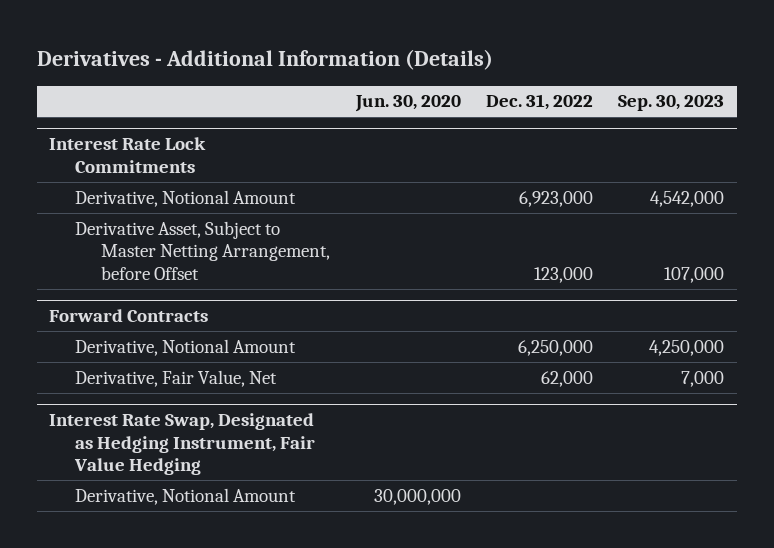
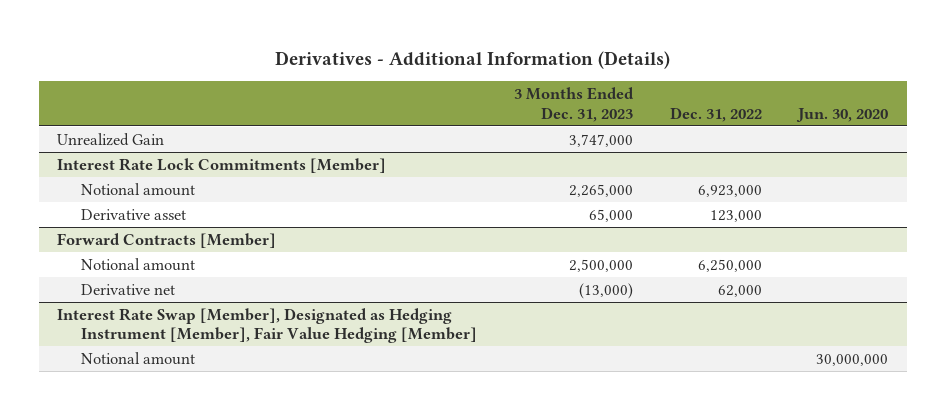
[618,95,725,112] Sep. 30, 2023 -> none
none -> [513,87,634,122] 3 Months Ended Dec. 31, 2023
none -> [57,132,165,146] Unrealized Gain
[49,137,207,173] Interest Rate Lock Commitments -> [57,157,387,173] Interest Rate Lock Commitments [Member]
[75,189,297,207] Derivative, Notional Amount -> [81,182,196,196] Notional amount
[75,220,331,281] Derivative Asset, Subject to Master Netting Arrangement, before Offset -> [81,208,187,220] Derivative asset
[49,309,209,323] Forward Contracts -> [57,232,277,248] Forward Contracts [Member]
[75,338,297,356] Derivative, Notional Amount -> [81,257,196,271] Notional amount
[75,369,278,387] Derivative, Fair Value, Net -> [81,283,176,295] Derivative net
[49,413,316,476] Interest Rate Swap, Designated as Hedging Instrument, Fair Value Hedging -> [57,307,478,344] Interest Rate Swap [Member], Designated as Hedging Instrument [Member], Fair Value Hedging [Member]
[75,487,297,505] Derivative, Notional Amount -> [81,351,196,365] Notional amount

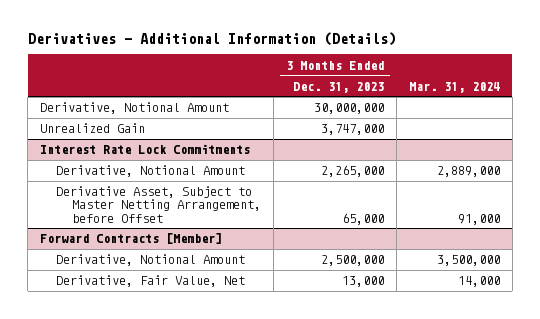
[669,106,762,122] Dec. 31, 2022 -> none
[796,107,889,122] Jun. 30, 2020 -> none
none -> [408,81,500,93] Mar. 31, 2024
none -> [40,102,230,115] Derivative, Notional Amount
[57,157,387,173] Interest Rate Lock Commitments [Member] -> [40,144,251,155] Interest Rate Lock Commitments
[81,182,196,196] Notional amount -> [56,165,246,178] Derivative, Notional Amount
[81,208,187,220] Derivative asset -> [56,186,262,223] Derivative Asset, Subject to Master Netting Arrangement, before Offset
[57,307,478,344] Interest Rate Swap [Member], Designated as Hedging Instrument [Member], Fair Value Hedging [Member] -> none
[81,351,196,365] Notional amount -> none
[81,257,196,271] Notional amount -> [56,254,246,267] Derivative, Notional Amount
[81,283,176,295] Derivative net -> [56,275,246,288] Derivative, Fair Value, Net
[578,282,633,299] (13,000) -> [342,276,385,288] 13,000

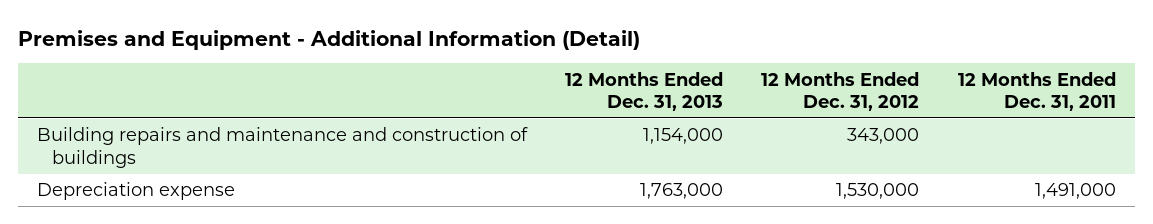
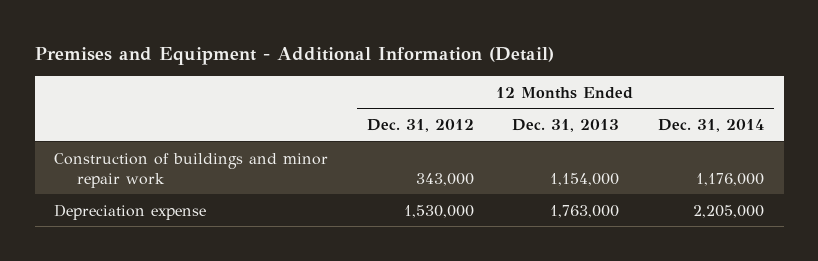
[957,71,1116,112] 12 Months Ended Dec. 31, 2011 -> none
none -> [658,119,765,133] Dec. 31, 2014
[36,127,528,168] Building repairs and maintenance and construction of buildings -> [53,152,328,188] Construction of buildings and minor repair work

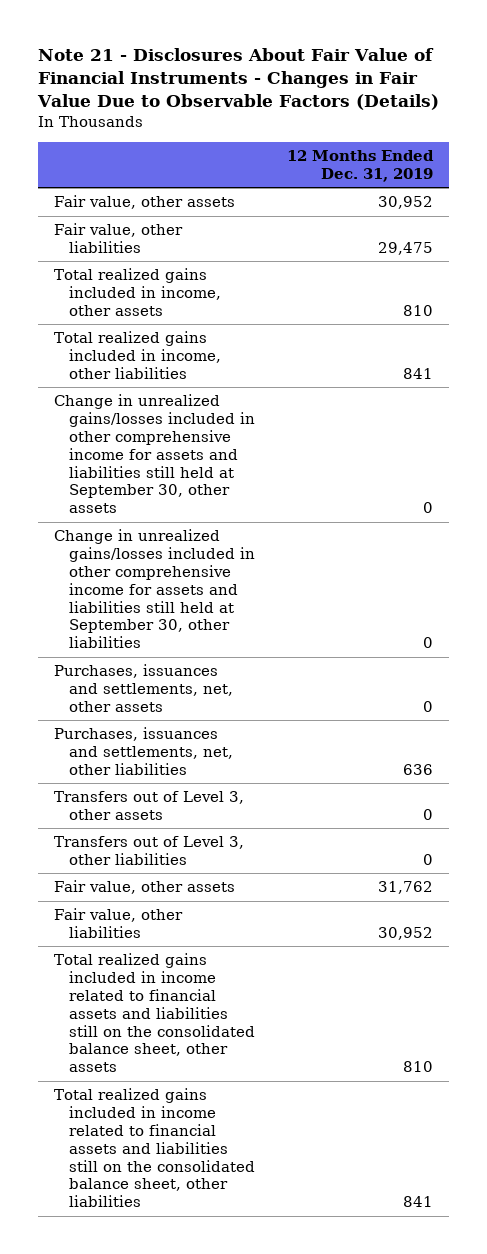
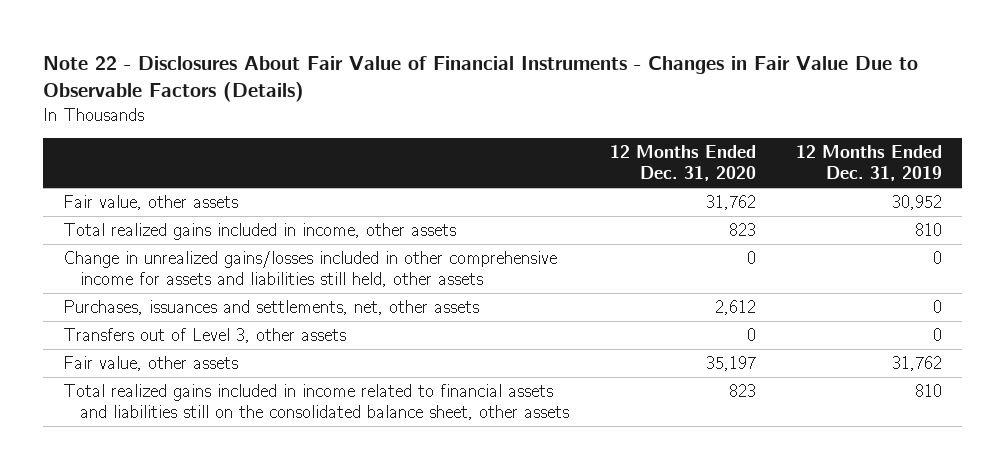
[36,47,439,111] Note 21 - Disclosures About Fair Value of Financial Instruments - Changes in Fair Value Due to Observable Factors (Details) -> [42,56,918,103] Note 22 - Disclosures About Fair Value of Financial Instruments - Changes in Fair Value Due to Observable Factors (Details)
none -> [609,144,756,182] 12 Months Ended Dec. 31, 2020
[53,223,183,254] Fair value, other liabilities -> none
[53,331,222,379] Total realized gains included in income, other liabilities -> none
[53,529,256,649] Change in unrealized gains/losses included in other comprehensive income for assets and liabilities still held at September 30, other liabilities -> none
[53,394,256,514] Change in unrealized gains/losses included in other comprehensive income for assets and liabilities still held at September 30, other assets -> [63,250,558,288] Change in unrealized gains/losses included in other comprehensive income for assets and liabilities still held, other assets
[53,727,234,775] Purchases, issuances and settlements, net, other liabilities -> none
[53,836,244,866] Transfers out of Level 3, other liabilities -> none
[53,908,183,939] Fair value, other liabilities -> none
[53,1088,256,1208] Total realized gains included in income related to financial assets and liabilities still on the consolidated balance sheet, other liabilities -> none

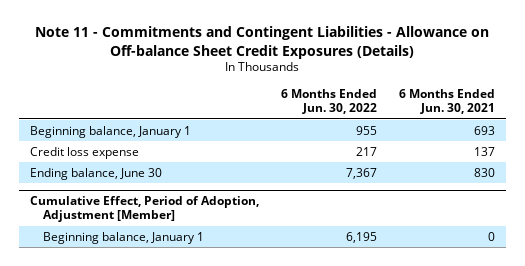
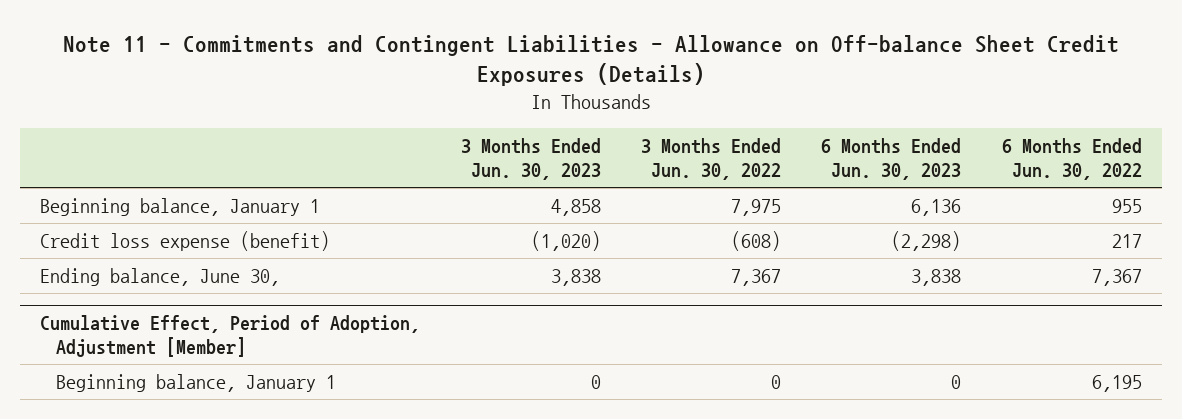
[398,89,495,115] 6 Months Ended Jun. 30, 2021 -> none
none -> [460,137,601,181] 3 Months Ended Jun. 30, 2023
none -> [641,137,782,181] 3 Months Ended Jun. 30, 2022
none -> [821,137,962,181] 6 Months Ended Jun. 30, 2023
[29,146,139,159] Credit loss expense -> [40,230,331,251] Credit loss expense (benefit)
[29,167,162,180] Ending balance, June 30 -> [40,267,281,286] Ending balance, June 30,

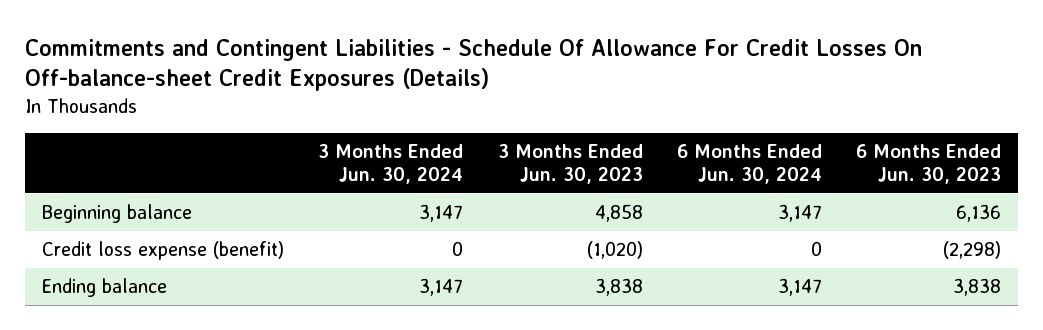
[63,34,1120,87] Note 11 - Commitments and Contingent Liabilities - Allowance on Off-balance Sheet Credit Exposures (Details) -> [24,38,922,92] Commitments and Contingent Liabilities - Schedule Of Allowance For Credit Losses On Off-balance-sheet Credit Exposures (Details)
[641,137,782,181] 3 Months Ended Jun. 30, 2022 -> none
[1001,137,1142,181] 6 Months Ended Jun. 30, 2022 -> none
none -> [318,143,464,185] 3 Months Ended Jun. 30, 2024
none -> [676,143,822,185] 6 Months Ended Jun. 30, 2024
[40,197,321,216] Beginning balance, January 1 -> [42,204,193,224] Beginning balance
[40,314,421,358] Cumulative Effect, Period of Adoption, Adjustment [Member] -> none
[55,373,336,392] Beginning balance, January 1 -> none
[40,267,281,286] Ending balance, June 30, -> [42,278,168,298] Ending balance

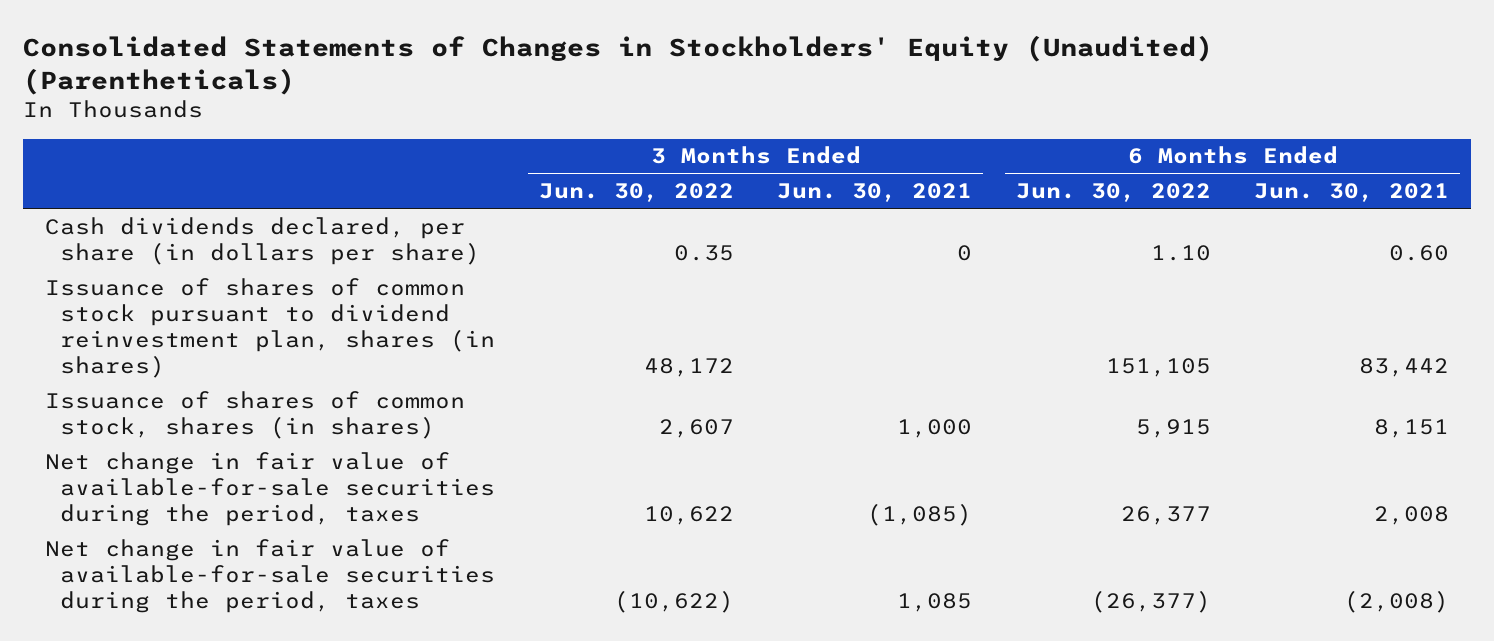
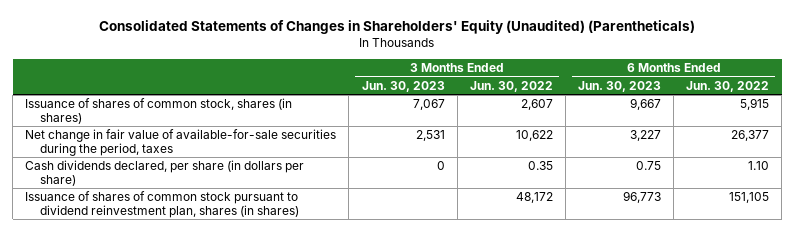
[22,34,1213,95] Consolidated Statements of Changes in Stockholders' Equity (Unaudited) (Parentheticals) -> [99,19,696,34] Consolidated Statements of Changes in Shareholders' Equity (Unaudited) (Parentheticals)
[777,183,973,203] Jun. 30, 2021 -> none
[1254,183,1450,203] Jun. 30, 2021 -> none
none -> [361,80,445,92] Jun. 30, 2023
none -> [577,80,661,92] Jun. 30, 2023
[44,538,496,613] Net change in fair value of available-for-sale securities during the period, taxes -> none
[44,216,481,265] Cash dividends declared, per share (in dollars per share) -> [25,160,305,186] Cash dividends declared, per share (in dollars per share)
[44,277,496,378] Issuance of shares of common stock pursuant to dividend reinvestment plan, shares (in shares) -> [25,191,300,218] Issuance of shares of common stock pursuant to dividend reinvestment plan, shares (in shares)

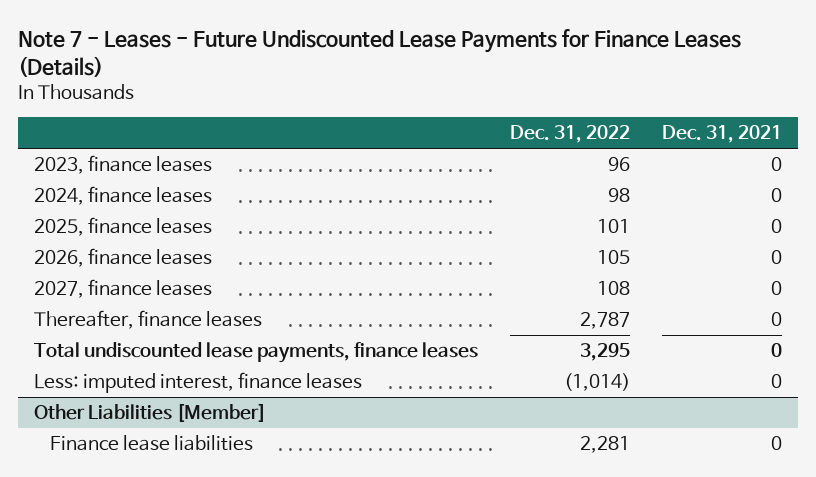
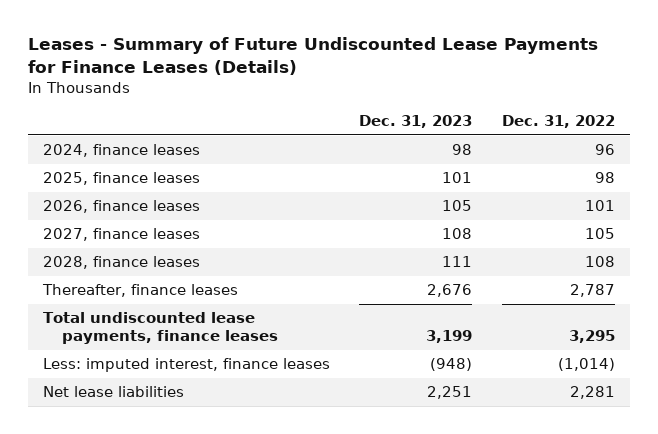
[17,28,741,78] Note 7 - Leases - Future Undiscounted Lease Payments for Finance Leases (Details) -> [27,37,598,75] Leases - Summary of Future Undiscounted Lease Payments for Finance Leases (Details)
[662,125,783,144] Dec. 31, 2021 -> none
none -> [359,115,473,129] Dec. 31, 2023
[33,155,212,175] 2023, finance leases -> [42,144,200,158] 2024, finance leases
[33,186,212,206] 2024, finance leases -> [42,172,200,186] 2025, finance leases
[33,217,212,237] 2025, finance leases -> [42,200,200,214] 2026, finance leases
[33,248,212,268] 2026, finance leases -> [42,228,200,242] 2027, finance leases
[33,279,212,299] 2027, finance leases -> [42,256,200,270] 2028, finance leases
[33,403,266,423] Other Liabilities [Member] -> none
[50,435,254,452] Finance lease liabilities -> [42,386,184,398] Net lease liabilities

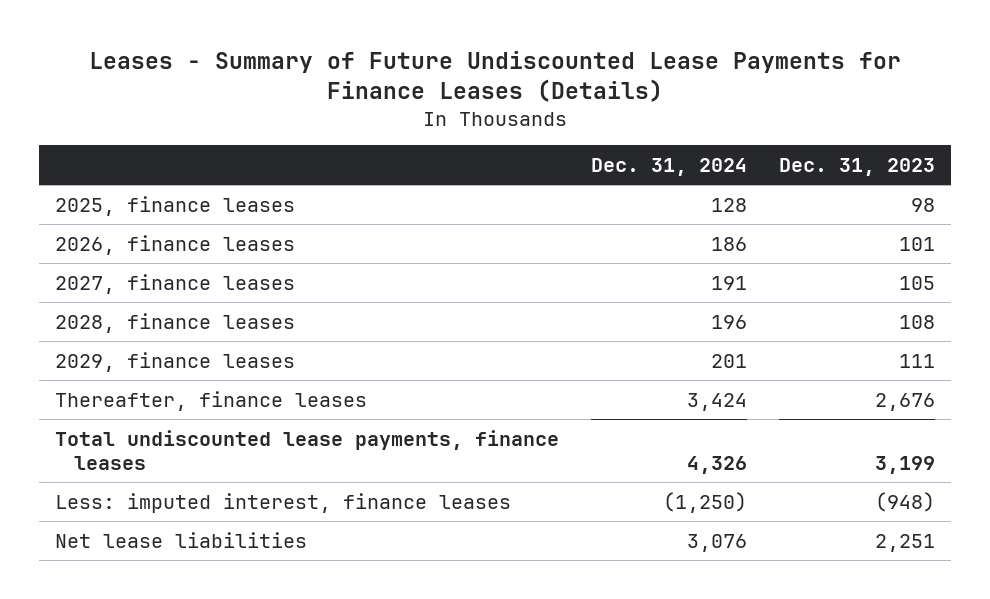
[502,115,616,129] Dec. 31, 2022 -> none
none -> [590,157,747,176] Dec. 31, 2024
[42,144,200,158] 2024, finance leases -> [54,195,295,216] 2025, finance leases
[42,172,200,186] 2025, finance leases -> [54,234,295,255] 2026, finance leases
[42,200,200,214] 2026, finance leases -> [54,273,295,294] 2027, finance leases
[42,228,200,242] 2027, finance leases -> [54,312,295,333] 2028, finance leases
[42,256,200,270] 2028, finance leases -> [54,351,295,372] 2029, finance leases

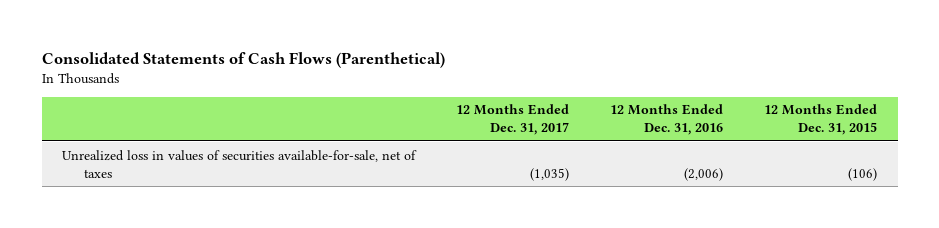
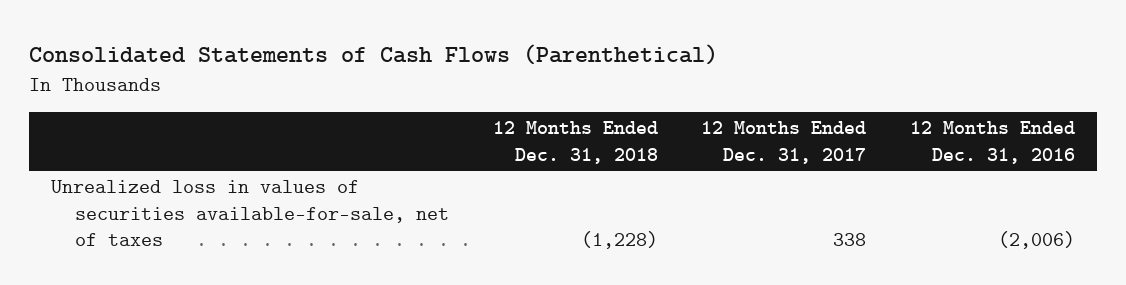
[764,104,878,136] 12 Months Ended Dec. 31, 2015 -> none
none -> [492,121,658,164] 12 Months Ended Dec. 31, 2018
[530,167,570,181] (1,035) -> [833,233,867,247] 338

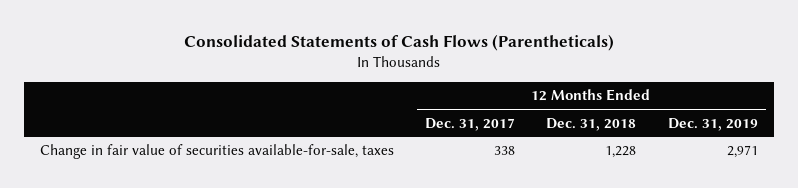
[29,44,719,66] Consolidated Statements of Cash Flows (Parenthetical) -> [183,34,614,52] Consolidated Statements of Cash Flows (Parentheticals)
[910,121,1076,164] 12 Months Ended Dec. 31, 2016 -> none
none -> [667,117,758,131] Dec. 31, 2019
[50,180,449,247] Unrealized loss in values of securities available-for-sale, net of taxes -> [39,144,394,160] Change in fair value of securities available-for-sale, taxes
[580,231,658,250] (1,228) -> [605,146,637,159] 1,228

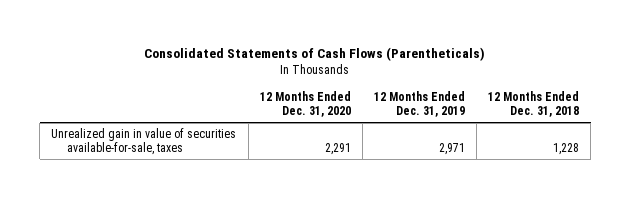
[425,117,516,131] Dec. 31, 2017 -> none
none -> [259,91,351,118] 12 Months Ended Dec. 31, 2020
[39,144,394,160] Change in fair value of securities available-for-sale, taxes -> [51,128,237,156] Unrealized gain in value of securities available-for-sale, taxes

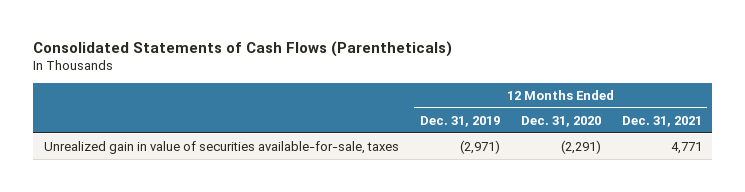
[488,91,580,118] 12 Months Ended Dec. 31, 2018 -> none
none -> [621,115,702,127] Dec. 31, 2021
[324,143,351,156] 2,291 -> [560,139,601,154] (2,291)
[438,143,465,156] 2,971 -> [459,139,500,154] (2,971)

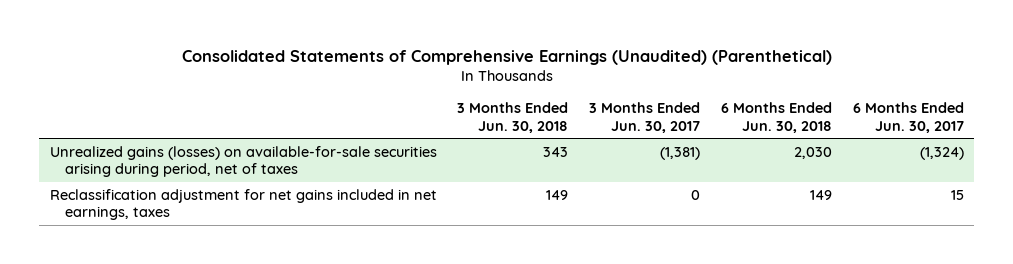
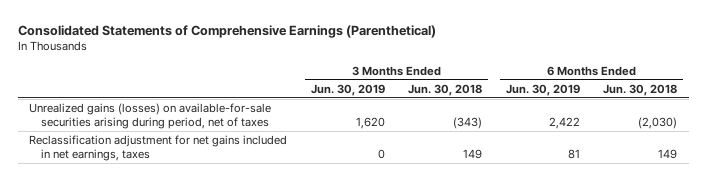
[181,49,832,65] Consolidated Statements of Comprehensive Earnings (Unaudited) (Parenthetical) -> [17,25,436,39] Consolidated Statements of Comprehensive Earnings (Parenthetical)
[589,102,701,134] 3 Months Ended Jun. 30, 2017 -> none
[852,102,964,134] 6 Months Ended Jun. 30, 2017 -> none
none -> [310,83,385,96] Jun. 30, 2019
none -> [505,83,580,96] Jun. 30, 2019
[543,146,569,157] 343 -> [453,116,483,129] (343)
[793,146,832,159] 2,030 -> [638,116,678,129] (2,030)

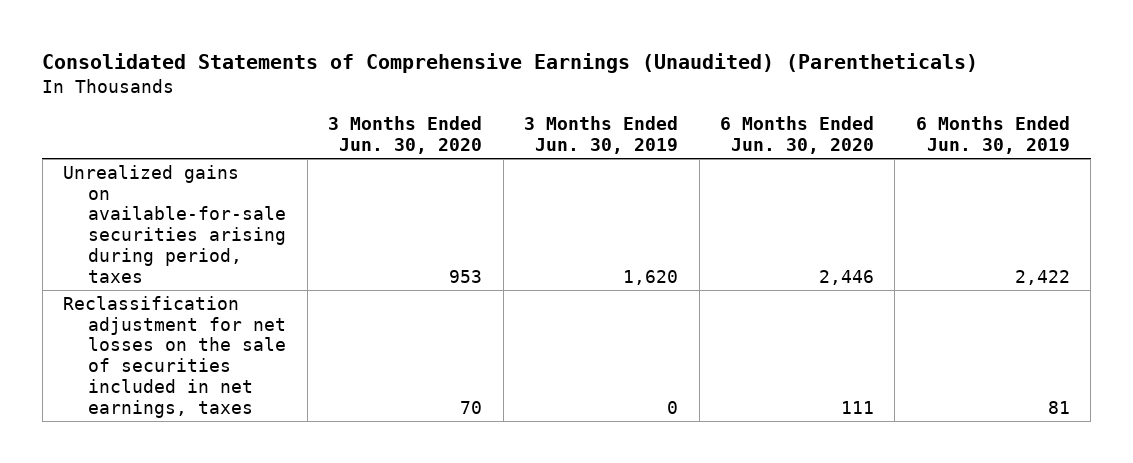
[17,25,436,39] Consolidated Statements of Comprehensive Earnings (Parenthetical) -> [42,53,979,74] Consolidated Statements of Comprehensive Earnings (Unaudited) (Parentheticals)
[408,83,483,96] Jun. 30, 2018 -> none
[603,83,678,96] Jun. 30, 2018 -> none
none -> [328,116,483,154] 3 Months Ended Jun. 30, 2020
none -> [720,116,875,154] 6 Months Ended Jun. 30, 2020
[29,103,272,129] Unrealized gains (losses) on available-for-sale securities arising during period, net of taxes -> [62,164,287,283] Unrealized gains on available-for-sale securities arising during period, taxes
[29,135,288,161] Reclassification adjustment for net gains included in net earnings, taxes -> [62,295,287,418] Reclassification adjustment for net losses on the sale of securities included in net earnings, taxes

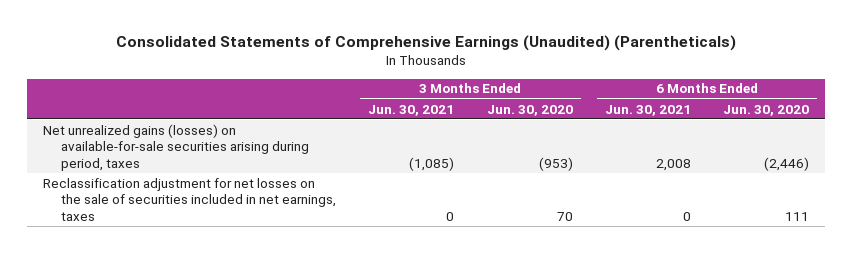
[524,116,679,154] 3 Months Ended Jun. 30, 2019 -> none
[915,116,1070,154] 6 Months Ended Jun. 30, 2019 -> none
none -> [368,104,455,116] Jun. 30, 2021
none -> [604,104,691,116] Jun. 30, 2021
[62,164,287,283] Unrealized gains on available-for-sale securities arising during period, taxes -> [42,123,310,171] Net unrealized gains (losses) on available-for-sale securities arising during period, taxes
[449,269,483,283] 953 -> [538,156,573,171] (953)
[819,269,875,285] 2,446 -> [763,156,809,171] (2,446)

